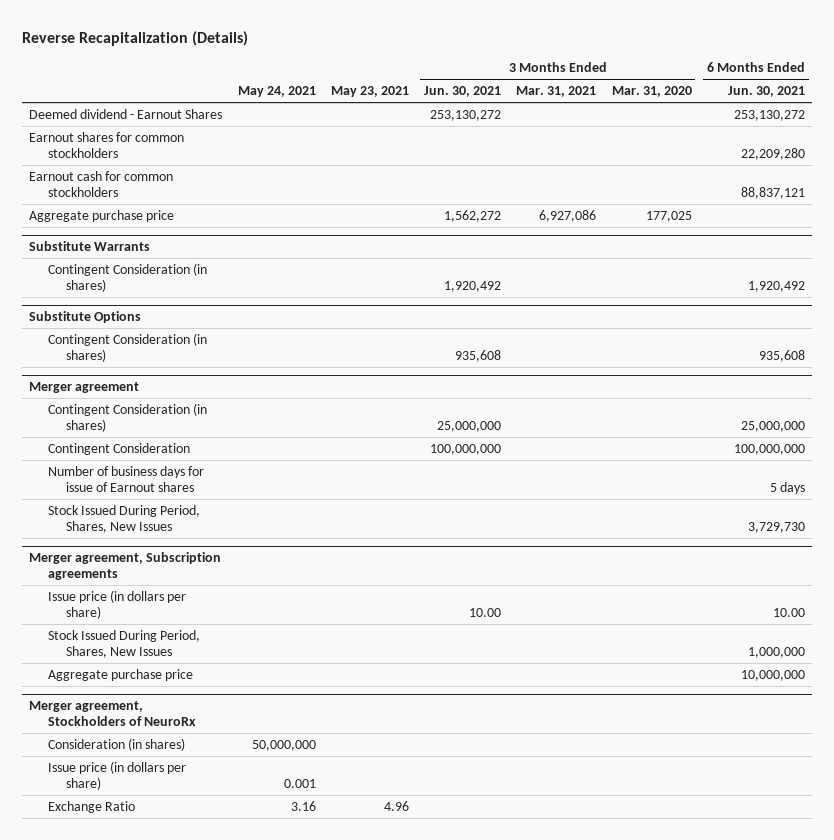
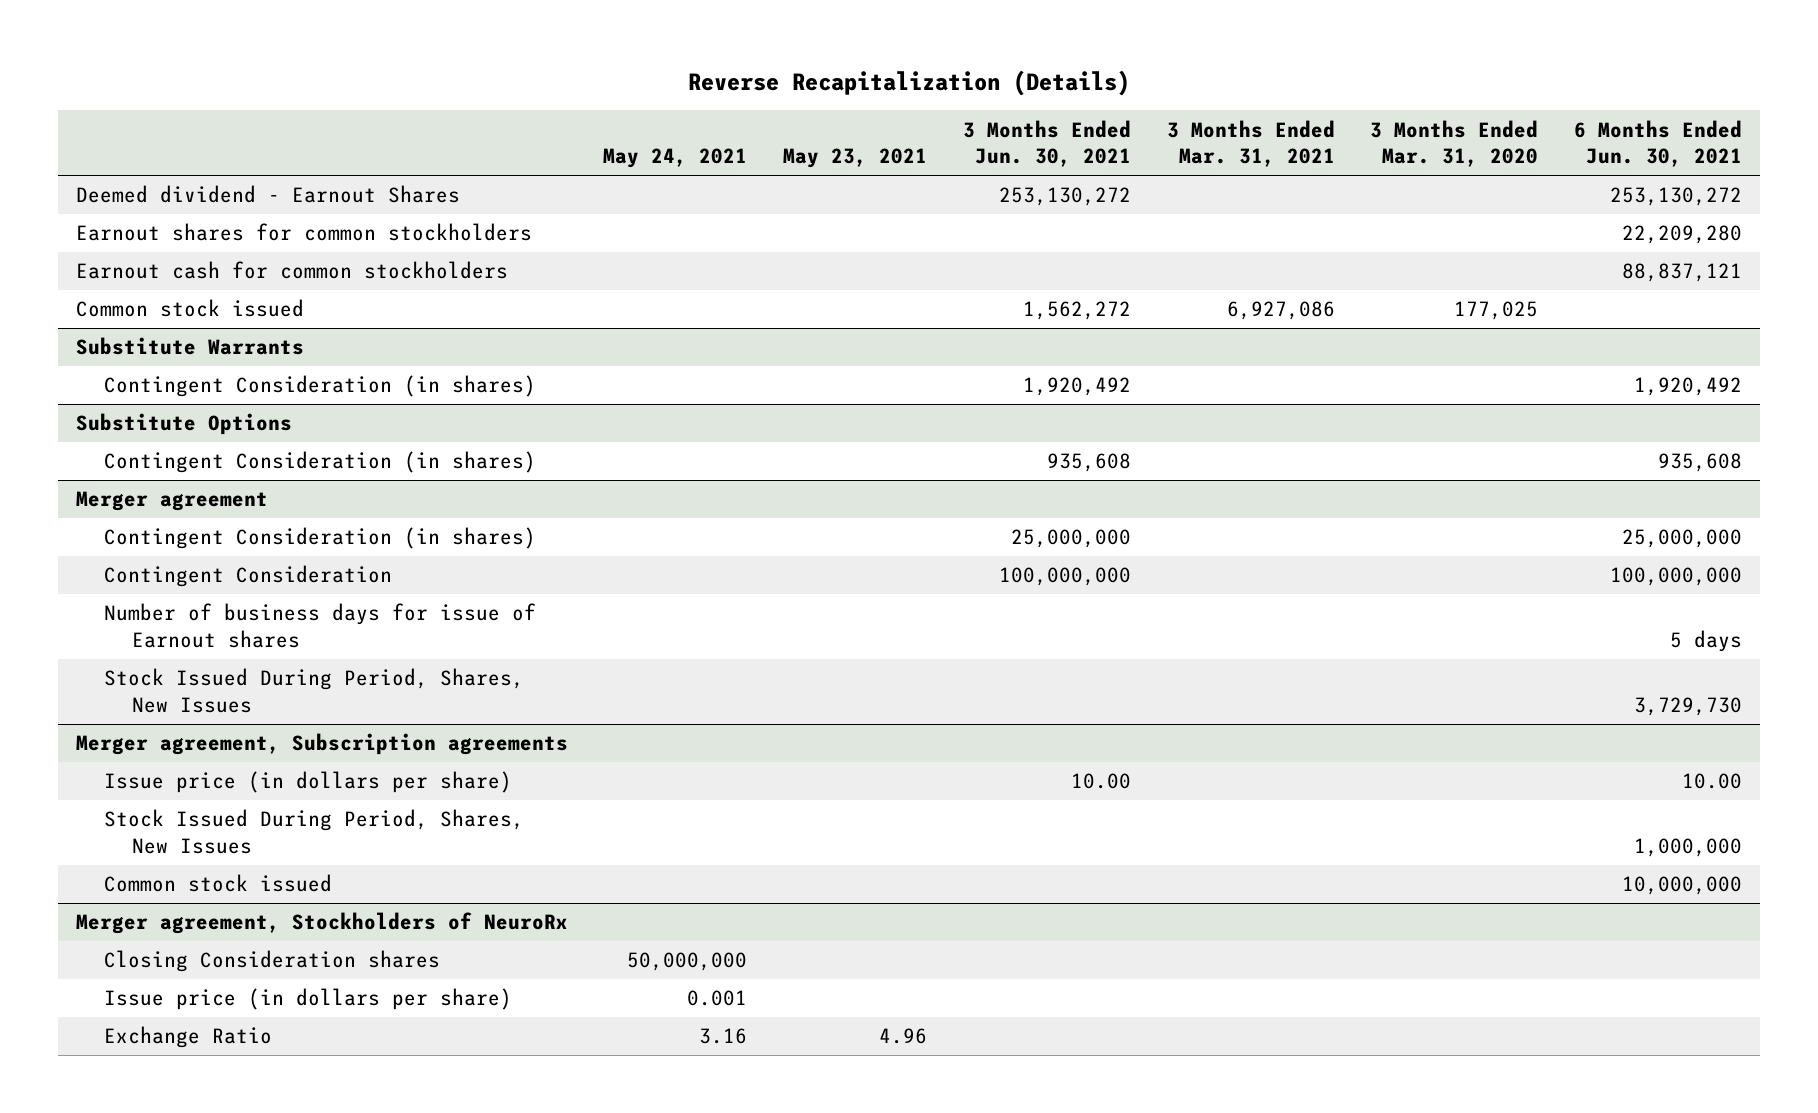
[29,209,175,222] Aggregate purchase price -> [75,299,304,318] Common stock issued
[47,668,193,681] Aggregate purchase price -> [103,874,332,893] Common stock issued
[47,737,185,751] Consideration (in shares) -> [103,950,440,973] Closing Consideration shares

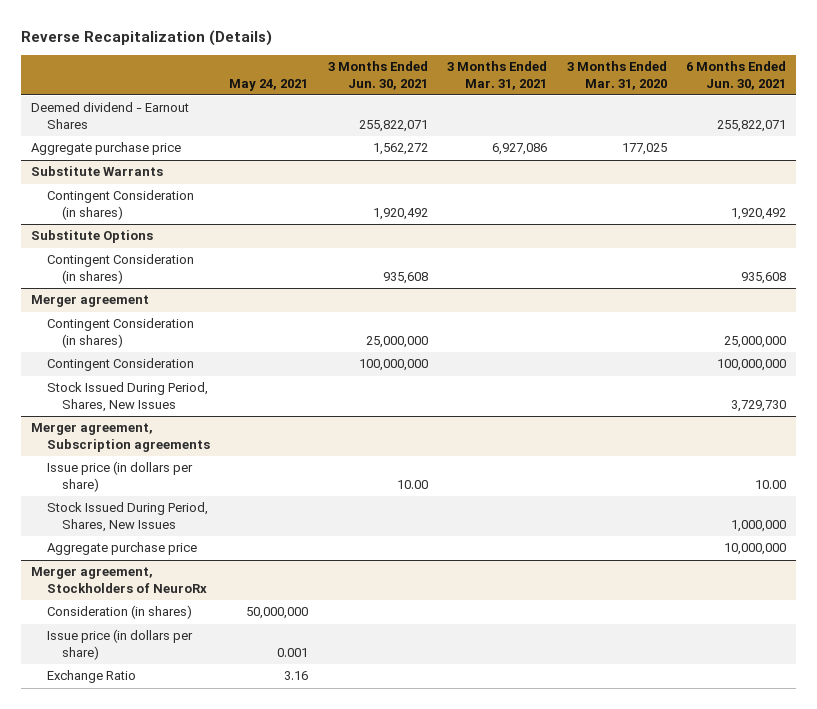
[783,148,928,169] May 23, 2021 -> none
[75,223,532,242] Earnout shares for common stockholders -> none
[75,261,508,280] Earnout cash for common stockholders -> none
[998,187,1131,207] 253,130,272 -> [358,119,428,132] 255,822,071
[1610,187,1743,207] 253,130,272 -> [717,119,787,132] 255,822,071
[75,299,304,318] Common stock issued -> [31,142,182,156] Aggregate purchase price
[103,603,536,648] Number of business days for issue of Earnout shares -> none
[103,874,332,893] Common stock issued -> [46,542,197,556] Aggregate purchase price
[103,950,440,973] Closing Consideration shares -> [46,605,192,620] Consideration (in shares)

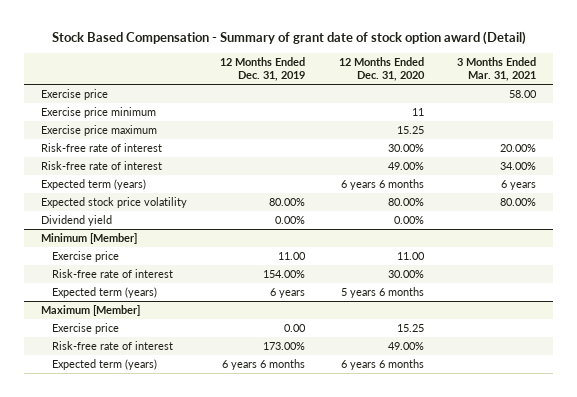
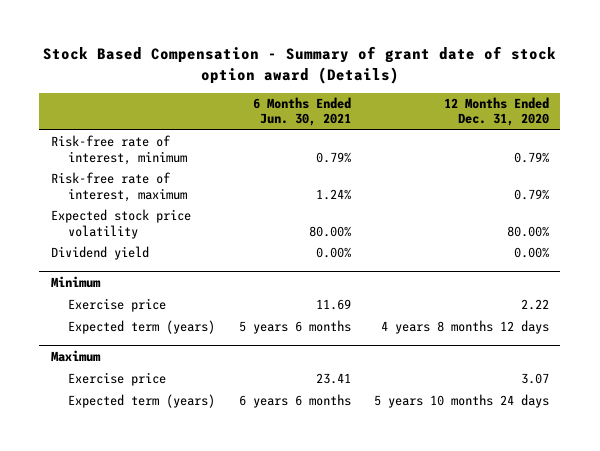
[51,30,526,45] Stock Based Compensation - Summary of grant date of stock option award (Detail) -> [42,46,556,84] Stock Based Compensation - Summary of grant date of stock option award (Details)
[220,56,306,82] 12 Months Ended Dec. 31, 2019 -> none
[457,56,537,82] 3 Months Ended Mar. 31, 2021 -> none
none -> [252,97,351,127] 6 Months Ended Jun. 30, 2021
[40,89,108,101] Exercise price -> none
[40,107,156,119] Exercise price minimum -> none
[40,125,157,137] Exercise price maximum -> none
[40,179,146,191] Expected term (years) -> none
[40,143,162,153] Risk-free rate of interest -> [50,135,188,165] Risk-free rate of interest, minimum
[387,144,424,153] 30.00% -> [513,151,549,163] 0.79%
[40,161,162,171] Risk-free rate of interest -> [50,172,188,202] Risk-free rate of interest, maximum
[387,162,424,171] 49.00% -> [513,188,549,200] 0.79%
[51,269,173,279] Risk-free rate of interest -> none
[51,341,173,351] Risk-free rate of interest -> none
[40,233,137,245] Minimum [Member] -> [50,276,101,289] Minimum
[396,252,425,261] 11.00 -> [520,299,549,311] 2.22
[340,287,424,299] 5 years 6 months -> [380,320,549,335] 4 years 8 months 12 days
[40,305,140,317] Maximum [Member] -> [50,350,101,363] Maximum
[396,324,424,333] 15.25 -> [520,373,549,385] 3.07
[340,359,424,371] 6 years 6 months -> [373,394,549,409] 5 years 10 months 24 days

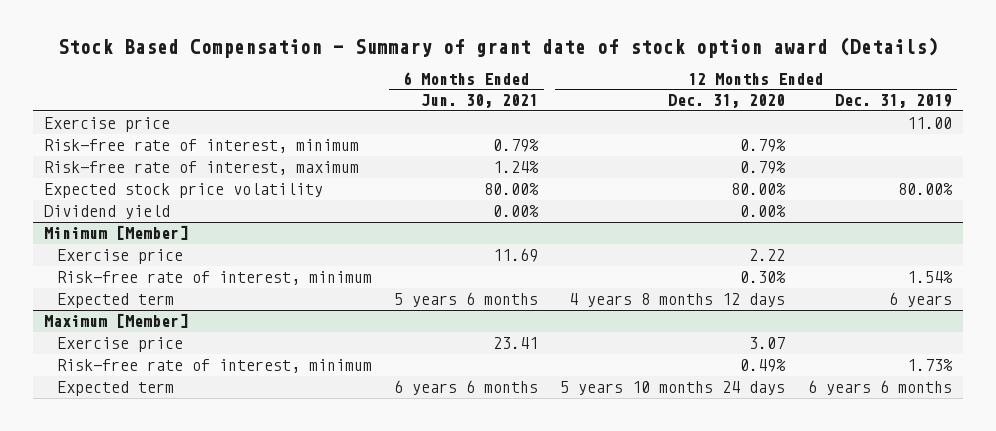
none -> [834,94,952,109] Dec. 31, 2019
none -> [43,117,170,133] Exercise price
[50,276,101,289] Minimum -> [43,225,188,241] Minimum [Member]
none -> [56,271,372,286] Risk-free rate of interest, minimum
[68,320,216,335] Expected term (years) -> [56,293,174,309] Expected term
[50,350,101,363] Maximum -> [43,313,188,329] Maximum [Member]
none -> [56,359,372,374] Risk-free rate of interest, minimum
[68,394,216,409] Expected term (years) -> [56,381,174,397] Expected term

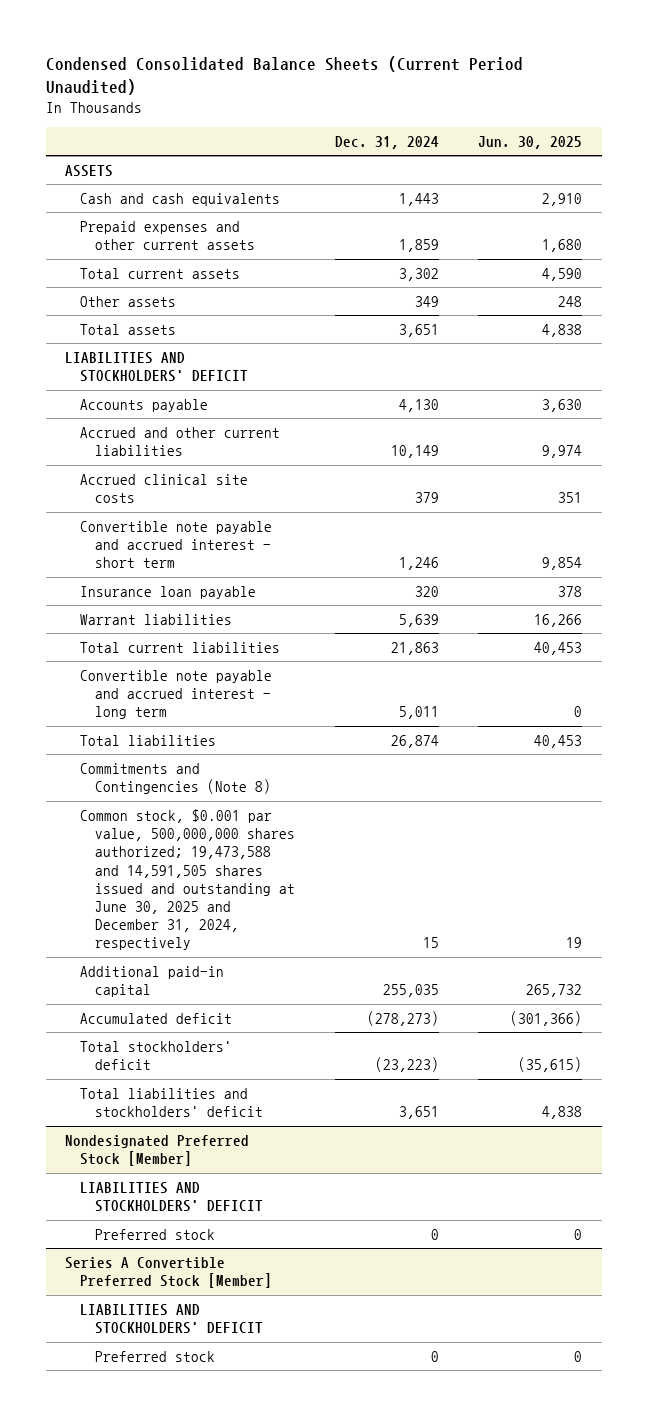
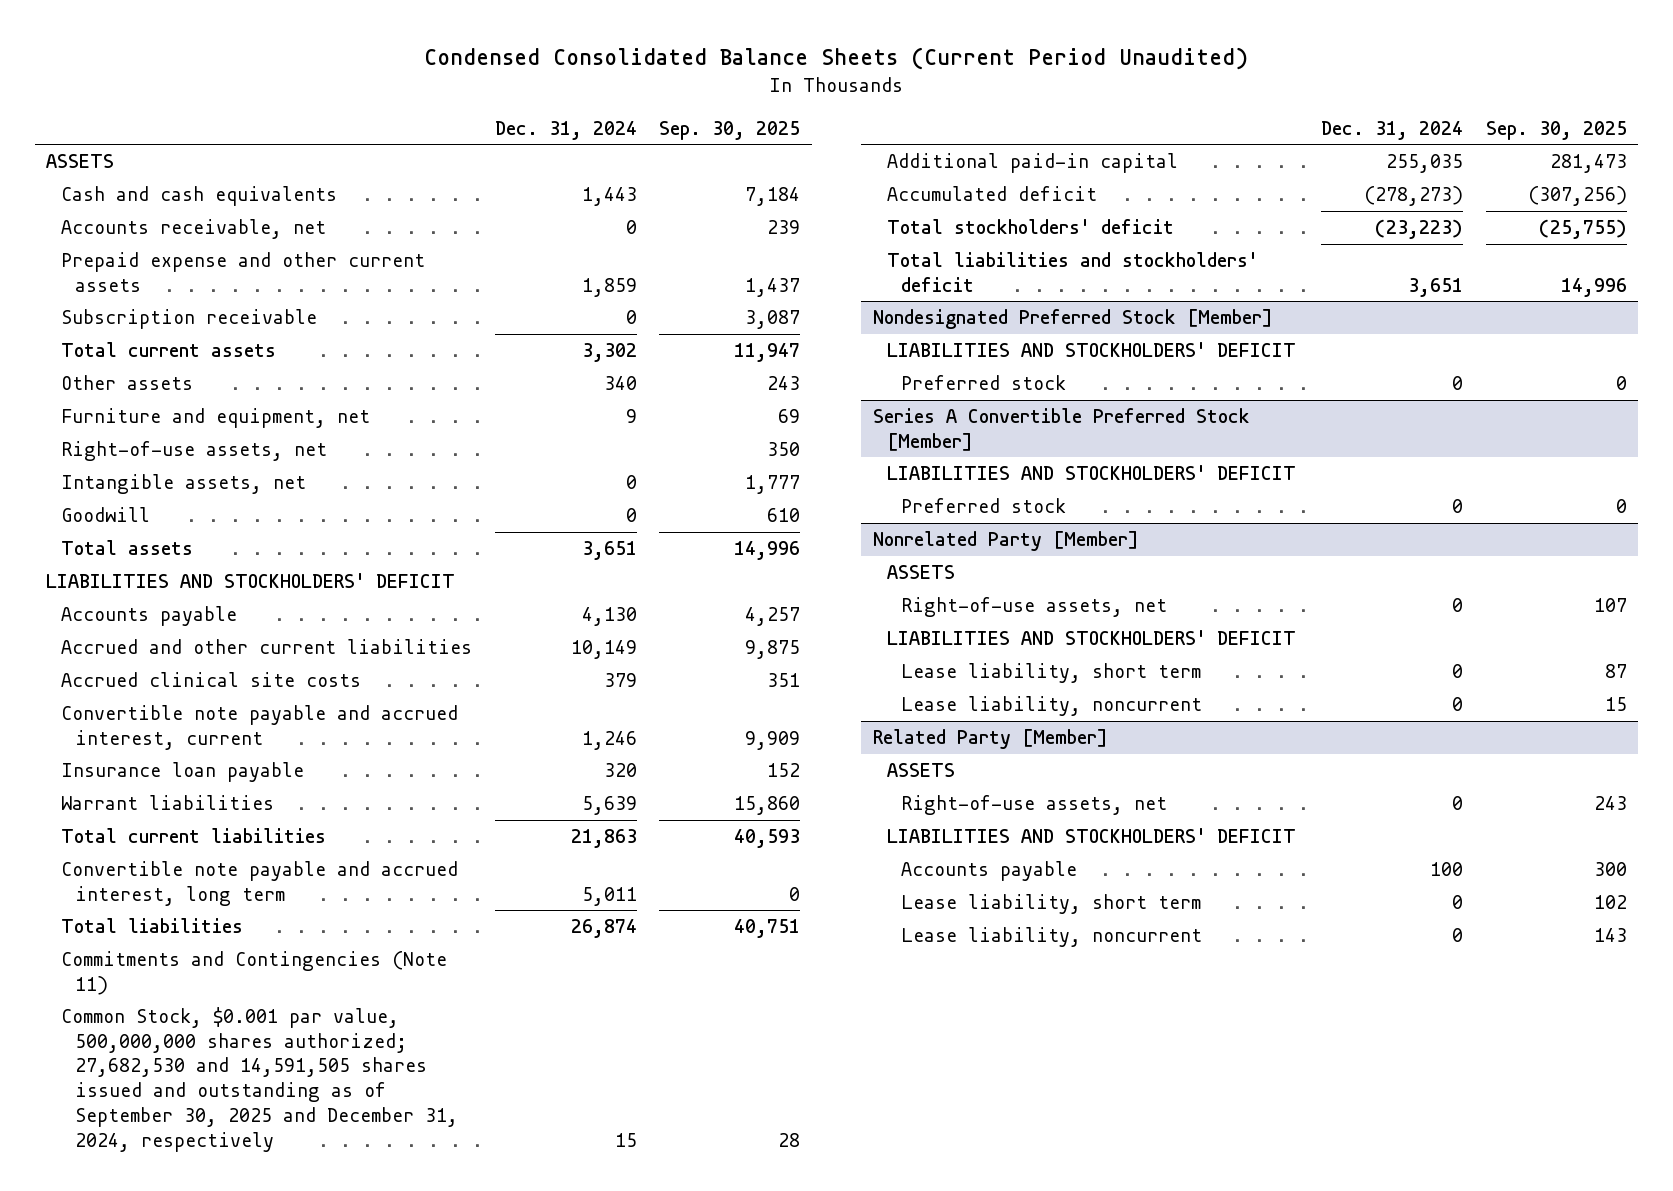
[478,135,583,149] Jun. 30, 2025 -> none
none -> [659,120,801,140] Sep. 30, 2025
none -> [60,219,326,240] Accounts receivable, net
[80,220,255,251] Prepaid expenses and other current assets -> [60,252,425,292] Prepaid expense and other current assets
none -> [60,309,317,330] Subscription receivable
[414,295,439,307] 349 -> [603,376,637,391] 340
none -> [60,408,370,429] Furniture and equipment, net
none -> [60,441,327,462] Right-of-use assets, net
none -> [60,474,306,495] Intangible assets, net
none -> [60,507,150,523] Goodwill
[80,520,273,569] Convertible note payable and accrued interest - short term -> [60,705,458,750] Convertible note payable and accrued interest, current
[80,669,273,720] Convertible note payable and accrued interest - long term -> [60,861,458,906] Convertible note payable and accrued interest, long term
[80,762,271,795] Commitments and Contingencies (Note 8) -> [60,951,447,995] Commitments and Contingencies (Note 11)
[80,808,295,951] Common stock, $0.001 par value, 500,000,000 shares authorized; 19,473,588 and 14,591,505 shares issued and outstanding at June 30, 2025 and December 31, 2024, respectively -> [60,1007,459,1152] Common Stock, $0.001 par value, 500,000,000 shares authorized; 27,682,530 and 14,591,505 shares issued and outstanding as of September 30, 2025 and December 31, 2024, respectively
none -> [872,531,1139,552] Nonrelated Party [Member]
none -> [886,565,955,580] ASSETS
none -> [901,597,1168,618] Right-of-use assets, net
none -> [886,630,1296,646] LIABILITIES AND STOCKHOLDERS' DEFICIT
none -> [901,663,1202,684] Lease liability, short term
none -> [901,696,1203,717] Lease liability, noncurrent
none -> [872,729,1108,750] Related Party [Member]
none -> [886,763,955,778] ASSETS
none -> [901,795,1168,816] Right-of-use assets, net
none -> [886,828,1296,844] LIABILITIES AND STOCKHOLDERS' DEFICIT
none -> [901,861,1078,882] Accounts payable
none -> [901,894,1202,915] Lease liability, short term
none -> [901,927,1203,948] Lease liability, noncurrent

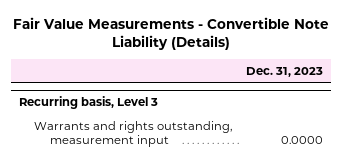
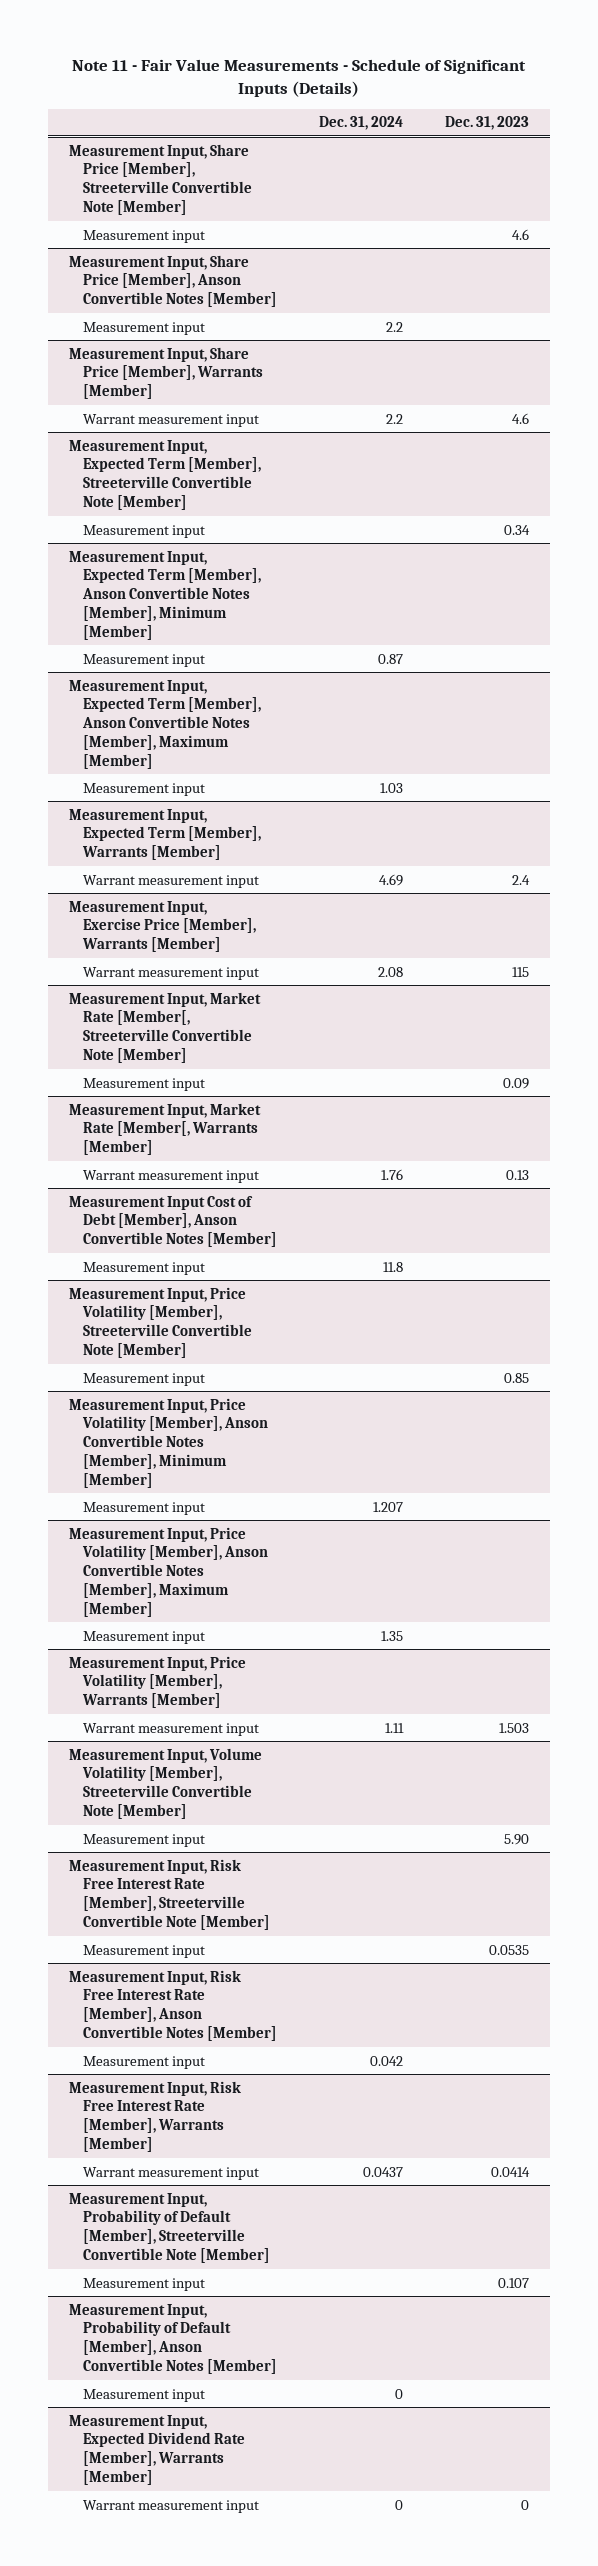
[12,17,329,51] Fair Value Measurements - Convertible Note Liability (Details) -> [72,59,527,98] Note 11 - Fair Value Measurements - Schedule of Significant Inputs (Details)
none -> [319,116,404,131] Dec. 31, 2024
[18,96,158,110] Recurring basis, Level 3 -> none
none -> [69,143,253,216] Measurement Input, Share Price [Member], Streeterville Convertible Note [Member]
none -> [83,229,206,243] Measurement input
none -> [69,254,278,308] Measurement Input, Share Price [Member], Anson Convertible Notes [Member]
none -> [83,321,206,335] Measurement input
none -> [69,346,264,400] Measurement Input, Share Price [Member], Warrants [Member]
[34,120,233,148] Warrants and rights outstanding, measurement input -> [83,413,260,427] Warrant measurement input
[281,136,324,145] 0.0000 -> [511,412,529,424] 4.6
none -> [69,439,262,511] Measurement Input, Expected Term [Member], Streeterville Convertible Note [Member]
none -> [83,524,206,538] Measurement input
none -> [69,550,262,640] Measurement Input, Expected Term [Member], Anson Convertible Notes [Member], Minimum [Member]
none -> [83,653,206,667] Measurement input
none -> [69,679,262,769] Measurement Input, Expected Term [Member], Anson Convertible Notes [Member], Maximum [Member]
none -> [83,782,206,796] Measurement input
none -> [69,808,262,861] Measurement Input, Expected Term [Member], Warrants [Member]
none -> [83,874,260,888] Warrant measurement input
none -> [69,900,257,953] Measurement Input, Exercise Price [Member], Warrants [Member]
none -> [83,966,260,980] Warrant measurement input
none -> [69,991,262,1064] Measurement Input, Market Rate [Member[, Streeterville Convertible Note [Member]
none -> [83,1077,206,1091] Measurement input
none -> [69,1102,262,1156] Measurement Input, Market Rate [Member[, Warrants [Member]
none -> [83,1169,260,1183] Warrant measurement input
none -> [69,1195,278,1248] Measurement Input Cost of Debt [Member], Anson Convertible Notes [Member]
none -> [83,1261,206,1275] Measurement input
none -> [69,1286,253,1359] Measurement Input, Price Volatility [Member], Streeterville Convertible Note [Member]
none -> [83,1372,206,1386] Measurement input
none -> [69,1397,269,1488] Measurement Input, Price Volatility [Member], Anson Convertible Notes [Member], Minimum [Member]
none -> [83,1501,206,1515] Measurement input
none -> [69,1526,269,1617] Measurement Input, Price Volatility [Member], Anson Convertible Notes [Member], Maximum [Member]
none -> [83,1630,206,1644] Measurement input
none -> [69,1655,247,1709] Measurement Input, Price Volatility [Member], Warrants [Member]
none -> [83,1722,260,1736] Warrant measurement input
none -> [69,1747,263,1820] Measurement Input, Volume Volatility [Member], Streeterville Convertible Note [Member]
none -> [83,1833,206,1847] Measurement input
none -> [69,1858,271,1931] Measurement Input, Risk Free Interest Rate [Member], Streeterville Convertible Note [Member]
none -> [83,1944,206,1958] Measurement input
none -> [69,1969,278,2042] Measurement Input, Risk Free Interest Rate [Member], Anson Convertible Notes [Member]
none -> [83,2055,206,2069] Measurement input
none -> [69,2080,242,2153] Measurement Input, Risk Free Interest Rate [Member], Warrants [Member]
none -> [83,2166,260,2180] Warrant measurement input
none -> [69,2192,271,2264] Measurement Input, Probability of Default [Member], Streeterville Convertible Note [Member]
none -> [83,2277,206,2291] Measurement input
none -> [69,2303,278,2375] Measurement Input, Probability of Default [Member], Anson Convertible Notes [Member]
none -> [83,2388,206,2402] Measurement input
none -> [69,2414,246,2486] Measurement Input, Expected Dividend Rate [Member], Warrants [Member]
none -> [83,2499,260,2513] Warrant measurement input

